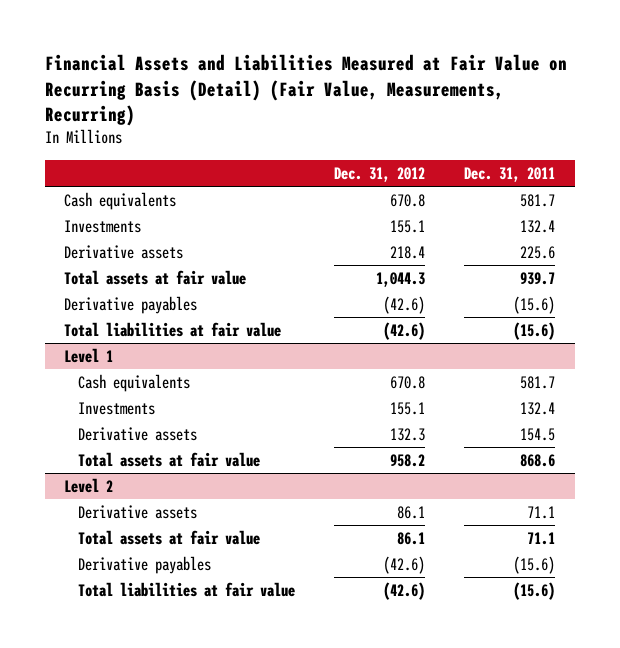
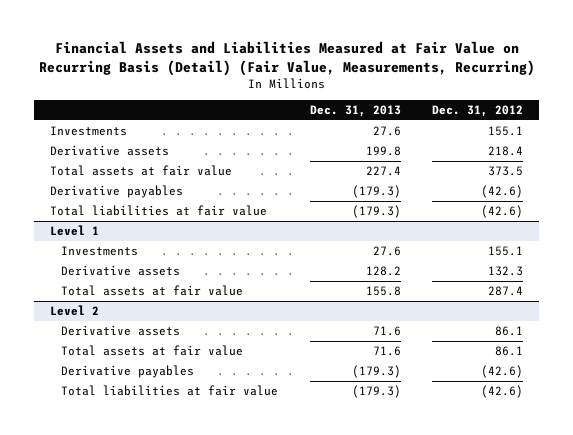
[464,166,556,182] Dec. 31, 2011 -> none
none -> [309,104,401,117] Dec. 31, 2013
[64,191,177,210] Cash equivalents -> none
[376,271,426,287] 1,044.3 -> [488,166,524,177] 373.5
[77,373,190,392] Cash equivalents -> none
[390,453,426,467] 958.2 -> [488,286,524,297] 287.4

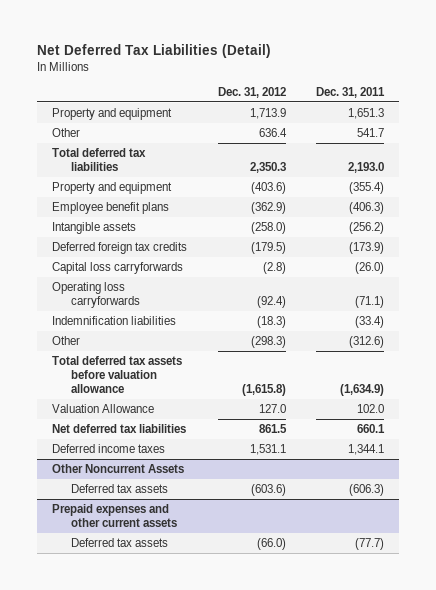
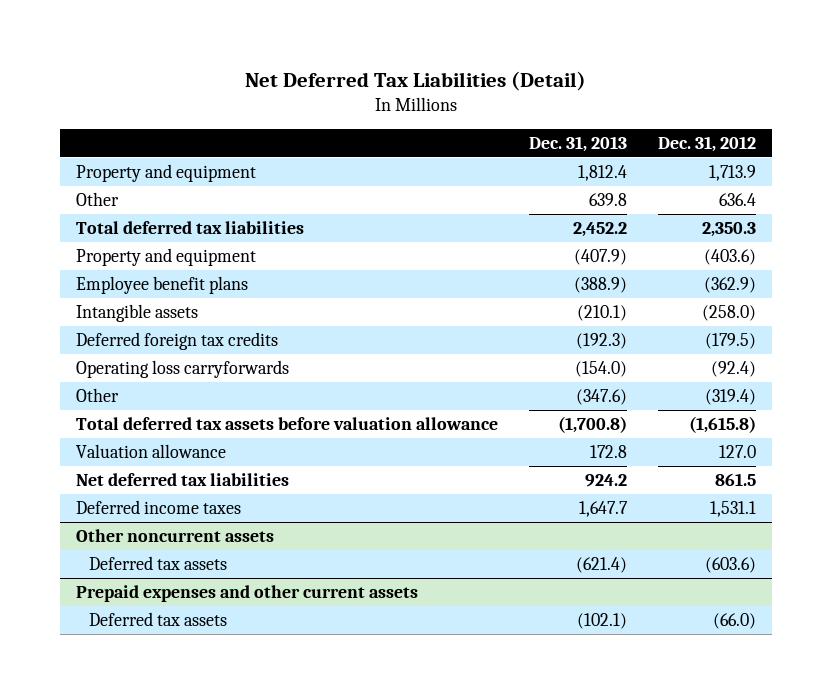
[316,87,386,99] Dec. 31, 2011 -> none
none -> [528,136,627,153] Dec. 31, 2013
[52,261,184,274] Capital loss carryforwards -> none
[52,315,177,325] Indemnification liabilities -> none
[250,335,286,348] (298.3) -> [705,389,757,406] (319.4)
[52,403,155,413] Valuation Allowance -> [75,444,226,459] Valuation allowance
[52,463,185,473] Other Noncurrent Assets -> [75,529,274,543] Other noncurrent assets

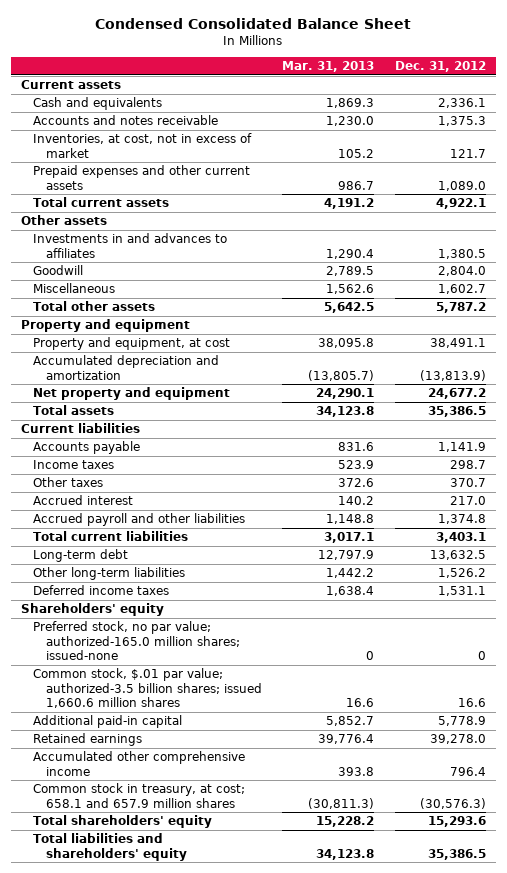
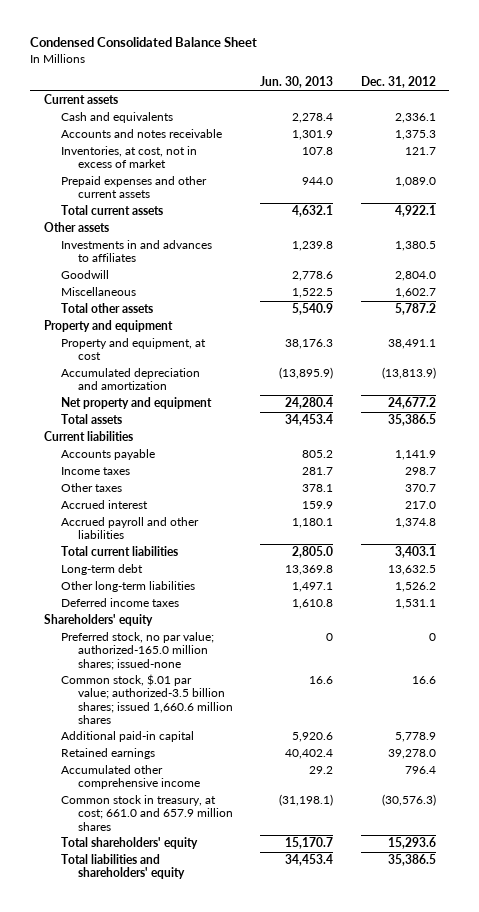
[282,61,375,73] Mar. 31, 2013 -> none
none -> [260,76,334,89] Jun. 30, 2013
[33,783,246,808] Common stock in treasury, at cost; 658.1 and 657.9 million shares -> [60,795,234,831] Common stock in treasury, at cost; 661.0 and 657.9 million shares

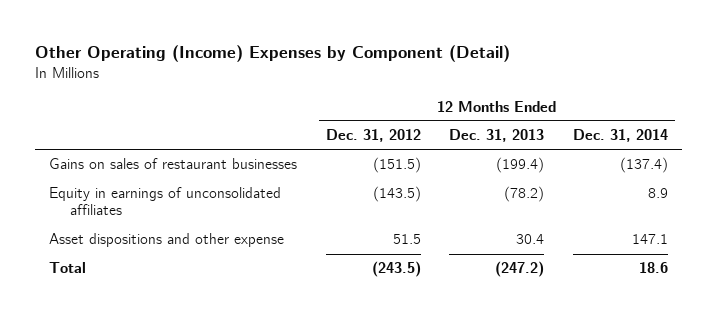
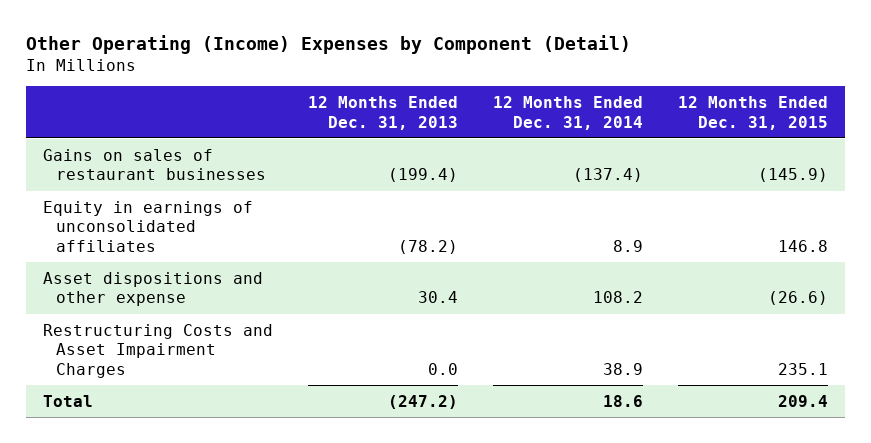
[325,129,421,143] Dec. 31, 2012 -> none
none -> [677,95,828,130] 12 Months Ended Dec. 31, 2015
[631,234,668,245] 147.1 -> [593,291,644,304] 108.2
none -> [43,323,274,378] Restructuring Costs and Asset Impairment Charges

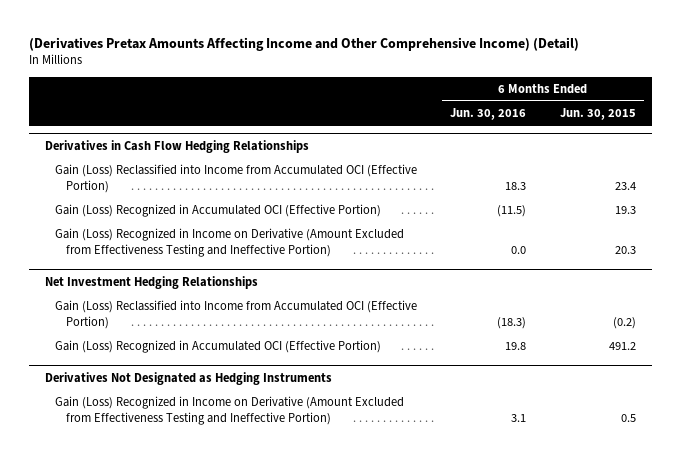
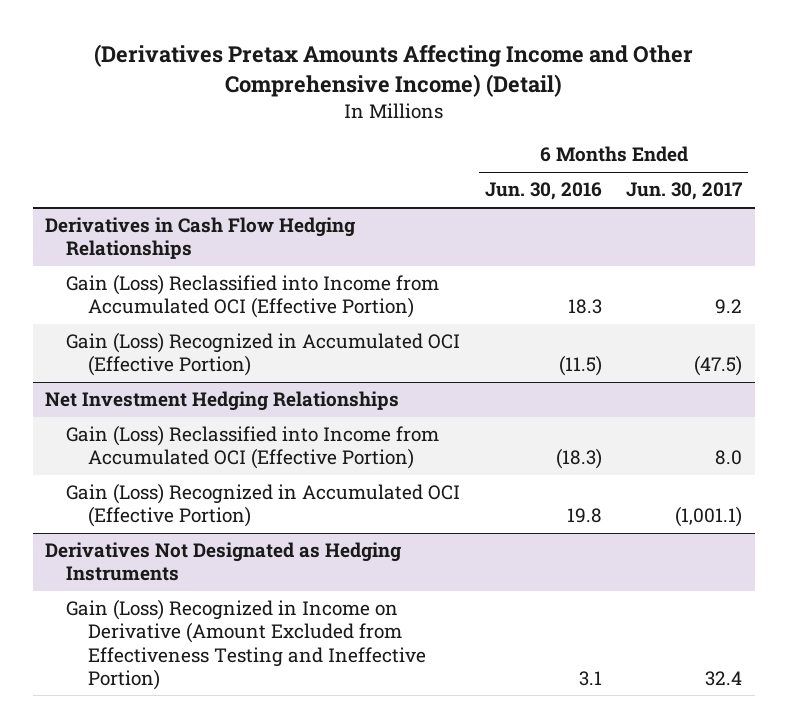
[559,108,636,121] Jun. 30, 2015 -> none
none -> [626,182,743,201] Jun. 30, 2017
[55,228,405,257] Gain (Loss) Recognized in Income on Derivative (Amount Excluded from Effectiveness Testing and Ineffective Portion) -> none

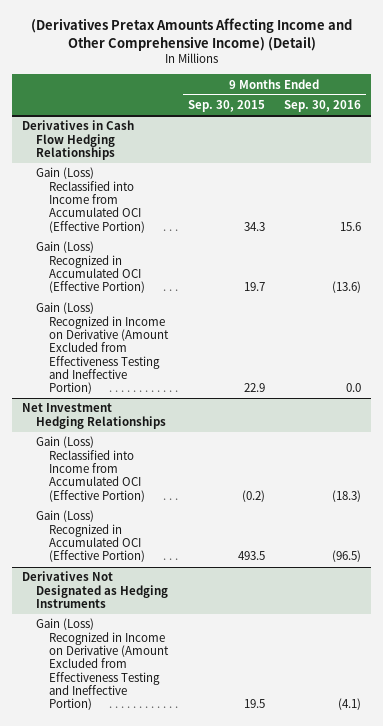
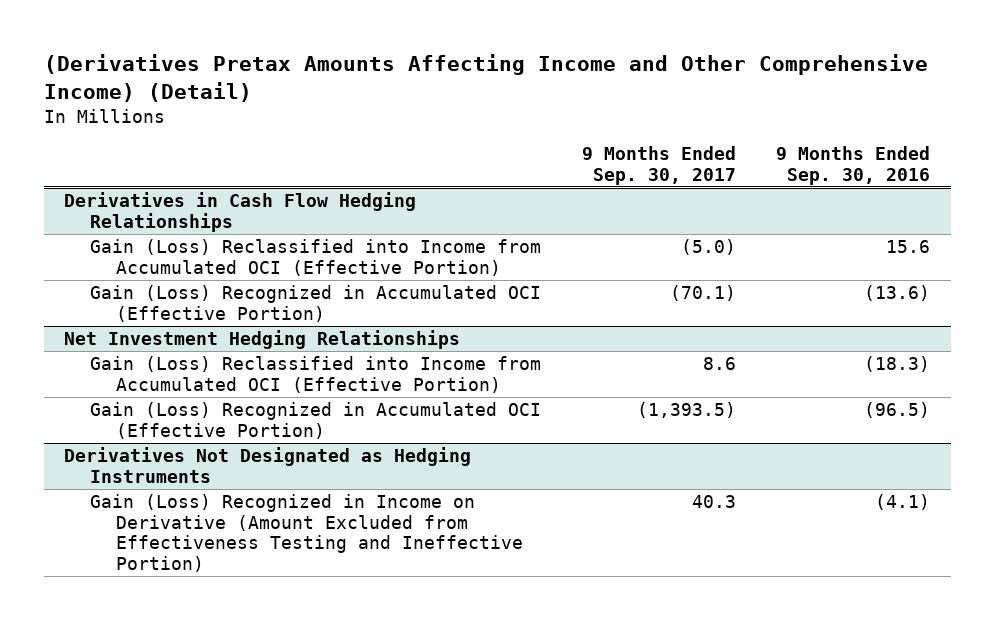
[187,100,265,113] Sep. 30, 2015 -> none
none -> [581,146,736,185] 9 Months Ended Sep. 30, 2017
[35,302,170,395] Gain (Loss) Recognized in Income on Derivative (Amount Excluded from Effectiveness Testing and Ineffective Portion) -> none

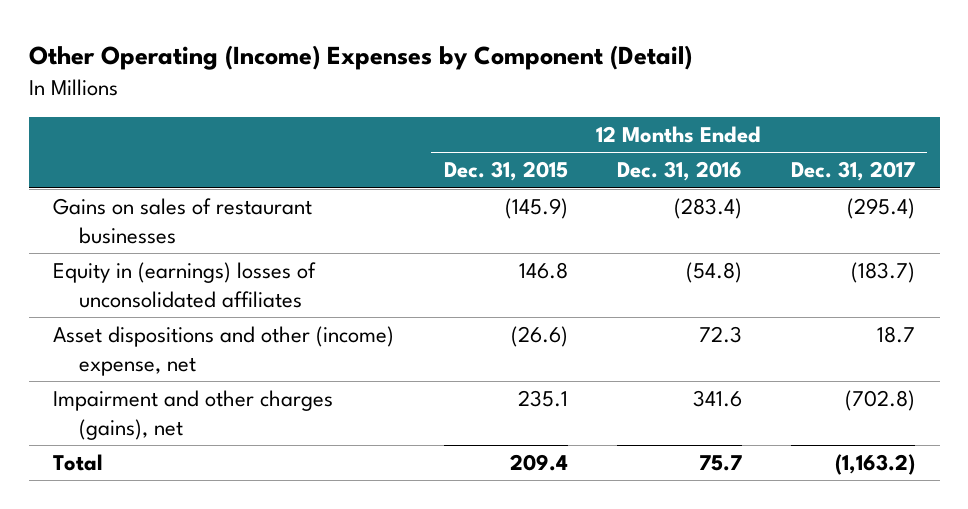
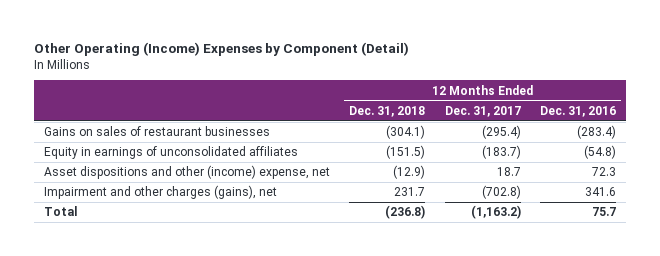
[443,161,568,182] Dec. 31, 2015 -> none
none -> [349,105,426,117] Dec. 31, 2018
[53,262,317,308] Equity in (earnings) losses of unconsolidated affiliates -> [43,146,298,160] Equity in earnings of unconsolidated affiliates

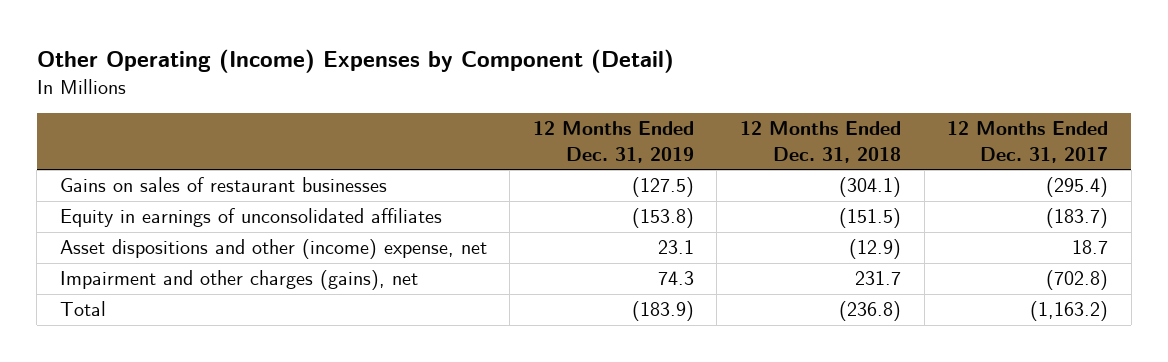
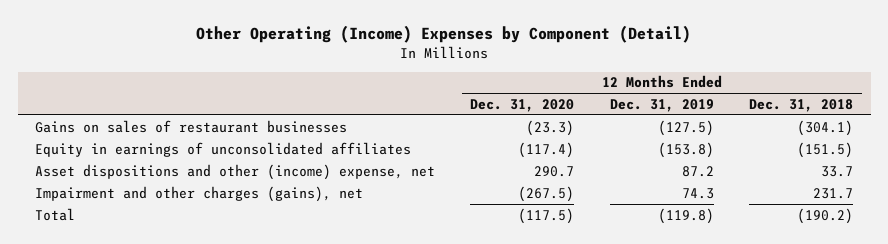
[947,121,1109,163] 12 Months Ended Dec. 31, 2017 -> none
none -> [470,98,575,112] Dec. 31, 2020
[657,240,694,255] 23.1 -> [681,165,714,177] 87.2
[848,239,901,260] (12.9) -> [820,165,853,177] 33.7
[631,301,694,322] (183.9) -> [657,207,714,224] (119.8)
[838,301,901,322] (236.8) -> [796,207,853,224] (190.2)

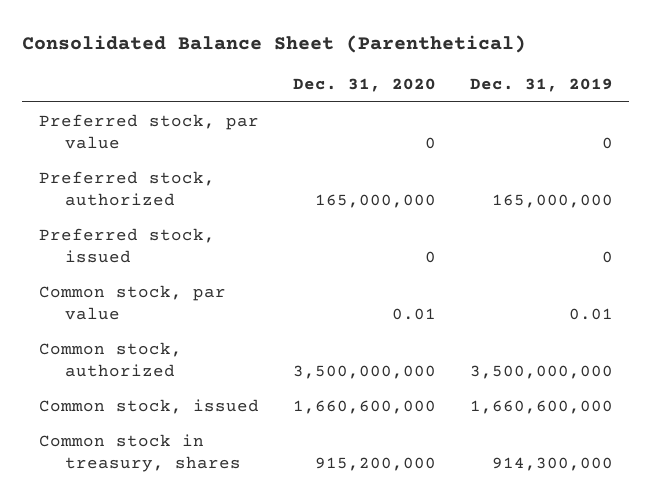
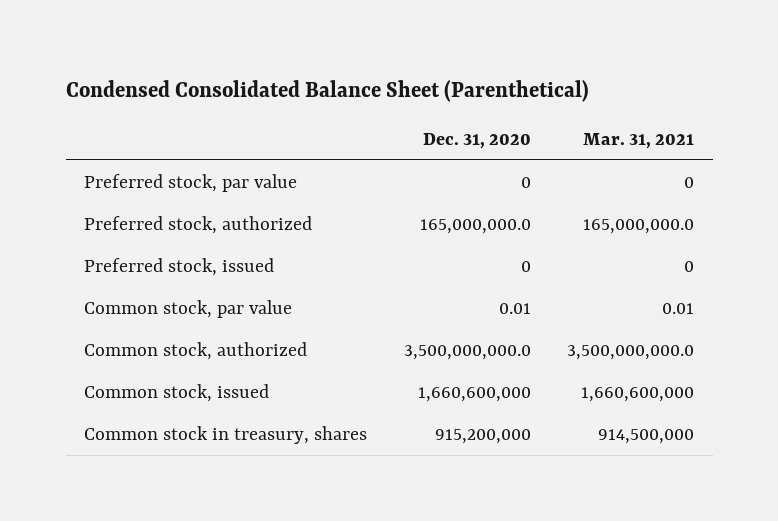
[21,35,526,54] Consolidated Balance Sheet (Parenthetical) -> [65,80,589,103] Condensed Consolidated Balance Sheet (Parenthetical)
[469,78,613,93] Dec. 31, 2019 -> none
none -> [583,132,695,149] Mar. 31, 2021
[314,193,436,208] 165,000,000 -> [419,218,531,234] 165,000,000.0
[292,364,436,379] 3,500,000,000 -> [403,344,531,360] 3,500,000,000.0

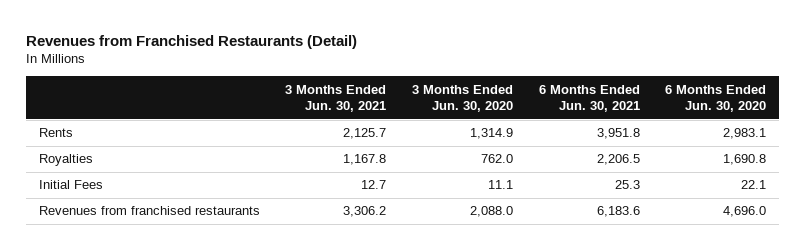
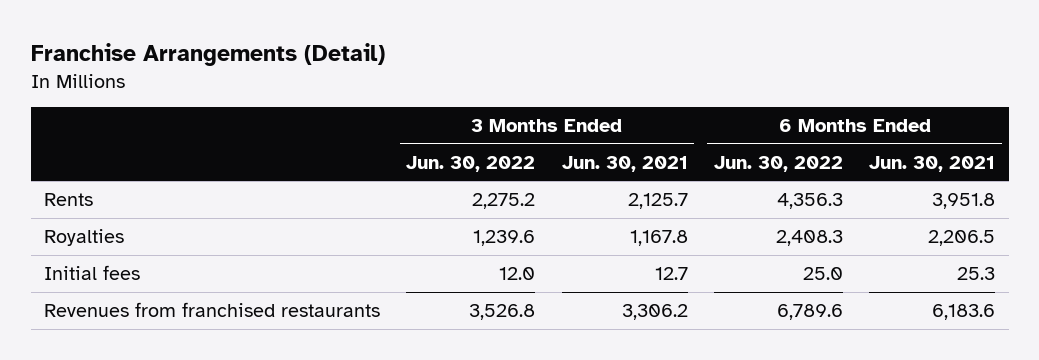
[25,34,357,49] Revenues from Franchised Restaurants (Detail) -> [30,43,385,67] Franchise Arrangements (Detail)
[412,84,514,113] 3 Months Ended Jun. 30, 2020 -> none
[665,84,767,113] 6 Months Ended Jun. 30, 2020 -> none
none -> [406,155,536,172] Jun. 30, 2022
none -> [714,155,844,172] Jun. 30, 2022
[38,180,103,190] Initial Fees -> [44,264,141,280] Initial fees

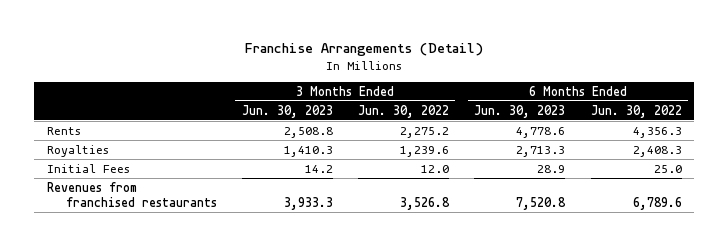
[561,155,688,172] Jun. 30, 2021 -> none
[869,155,996,172] Jun. 30, 2021 -> none
none -> [241,104,333,118] Jun. 30, 2023
none -> [474,104,566,118] Jun. 30, 2023
[44,264,141,280] Initial fees -> [46,163,130,173] Initial Fees

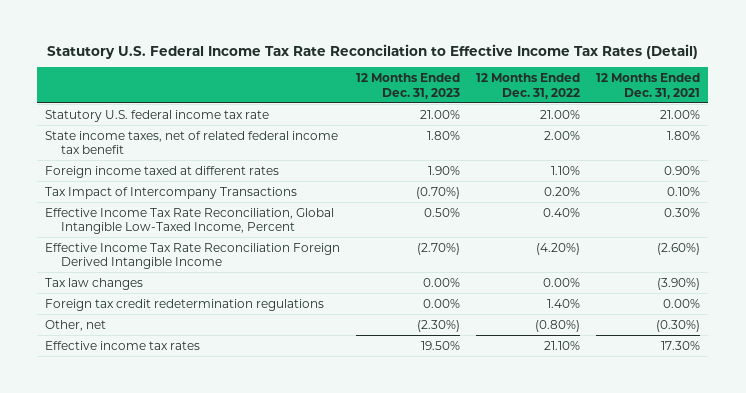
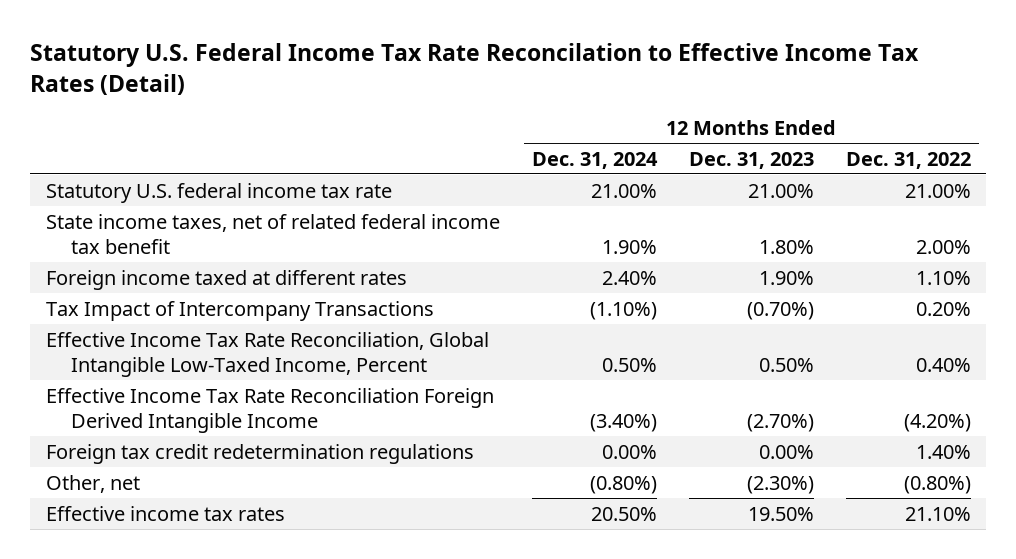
[596,72,701,99] 12 Months Ended Dec. 31, 2021 -> none
none -> [531,151,658,169] Dec. 31, 2024
[45,277,144,290] Tax law changes -> none

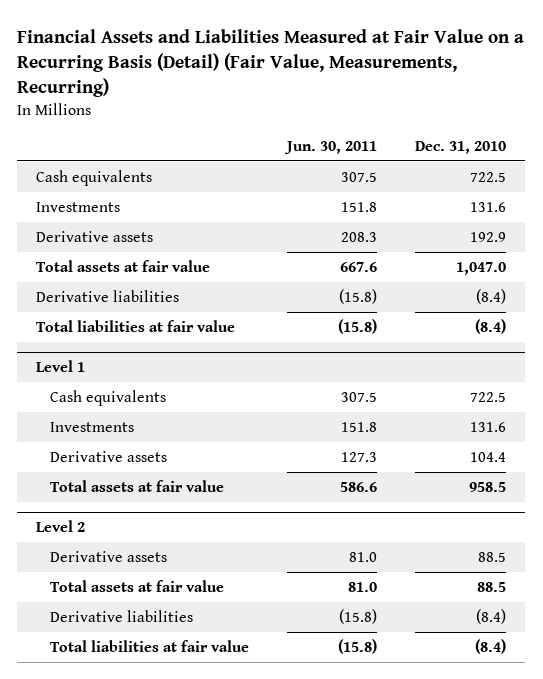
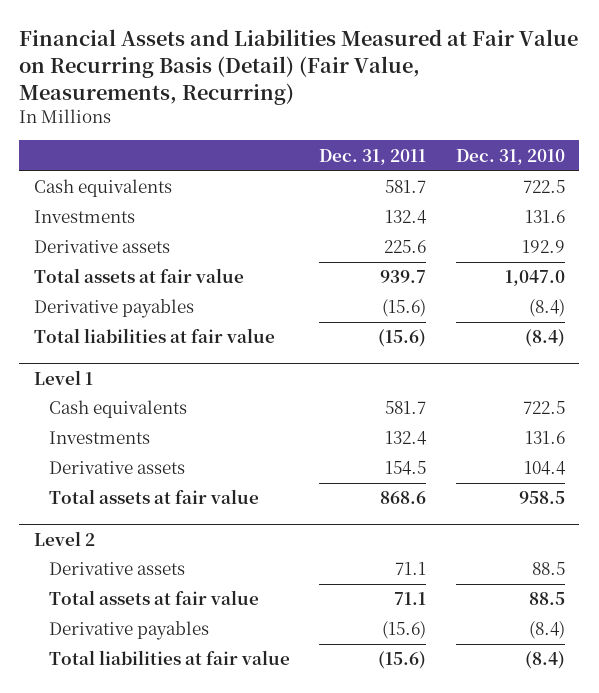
[17,28,525,97] Financial Assets and Liabilities Measured at Fair Value on a Recurring Basis (Detail) (Fair Value, Measurements, Recurring) -> [19,29,579,105] Financial Assets and Liabilities Measured at Fair Value on Recurring Basis (Detail) (Fair Value, Measurements, Recurring)
[284,140,378,154] Jun. 30, 2011 -> none
none -> [319,148,427,165] Dec. 31, 2011
[36,289,180,302] Derivative liabilities -> [34,299,195,319] Derivative payables
[50,609,194,622] Derivative liabilities -> [49,621,210,641] Derivative payables

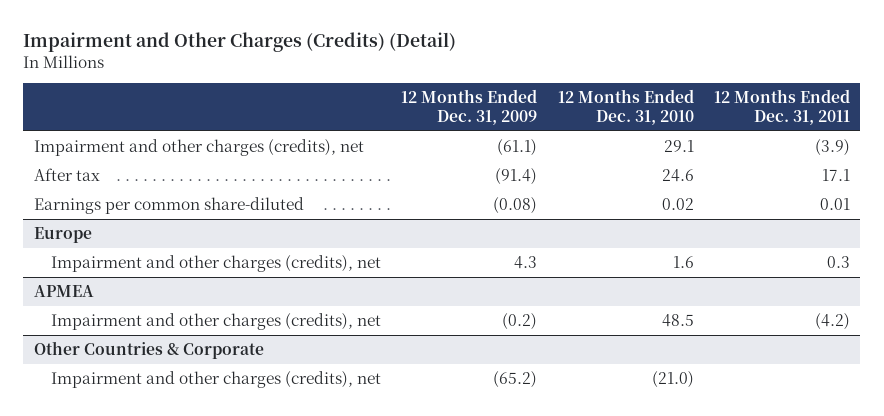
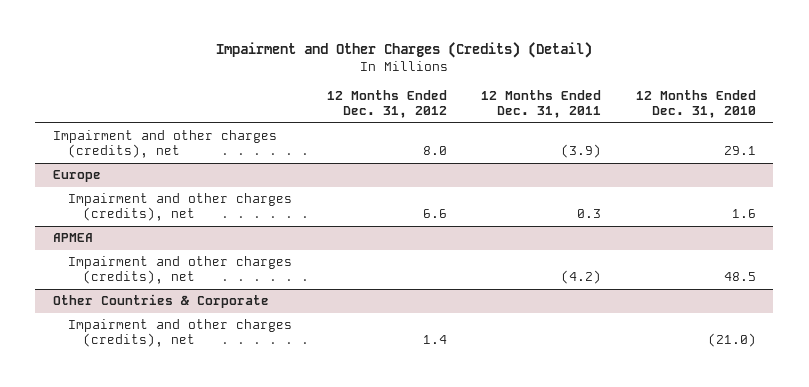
[401,89,538,125] 12 Months Ended Dec. 31, 2009 -> none
none -> [326,89,447,118] 12 Months Ended Dec. 31, 2012
[33,168,100,182] After tax -> none
[33,197,304,215] Earnings per common share-diluted -> none

